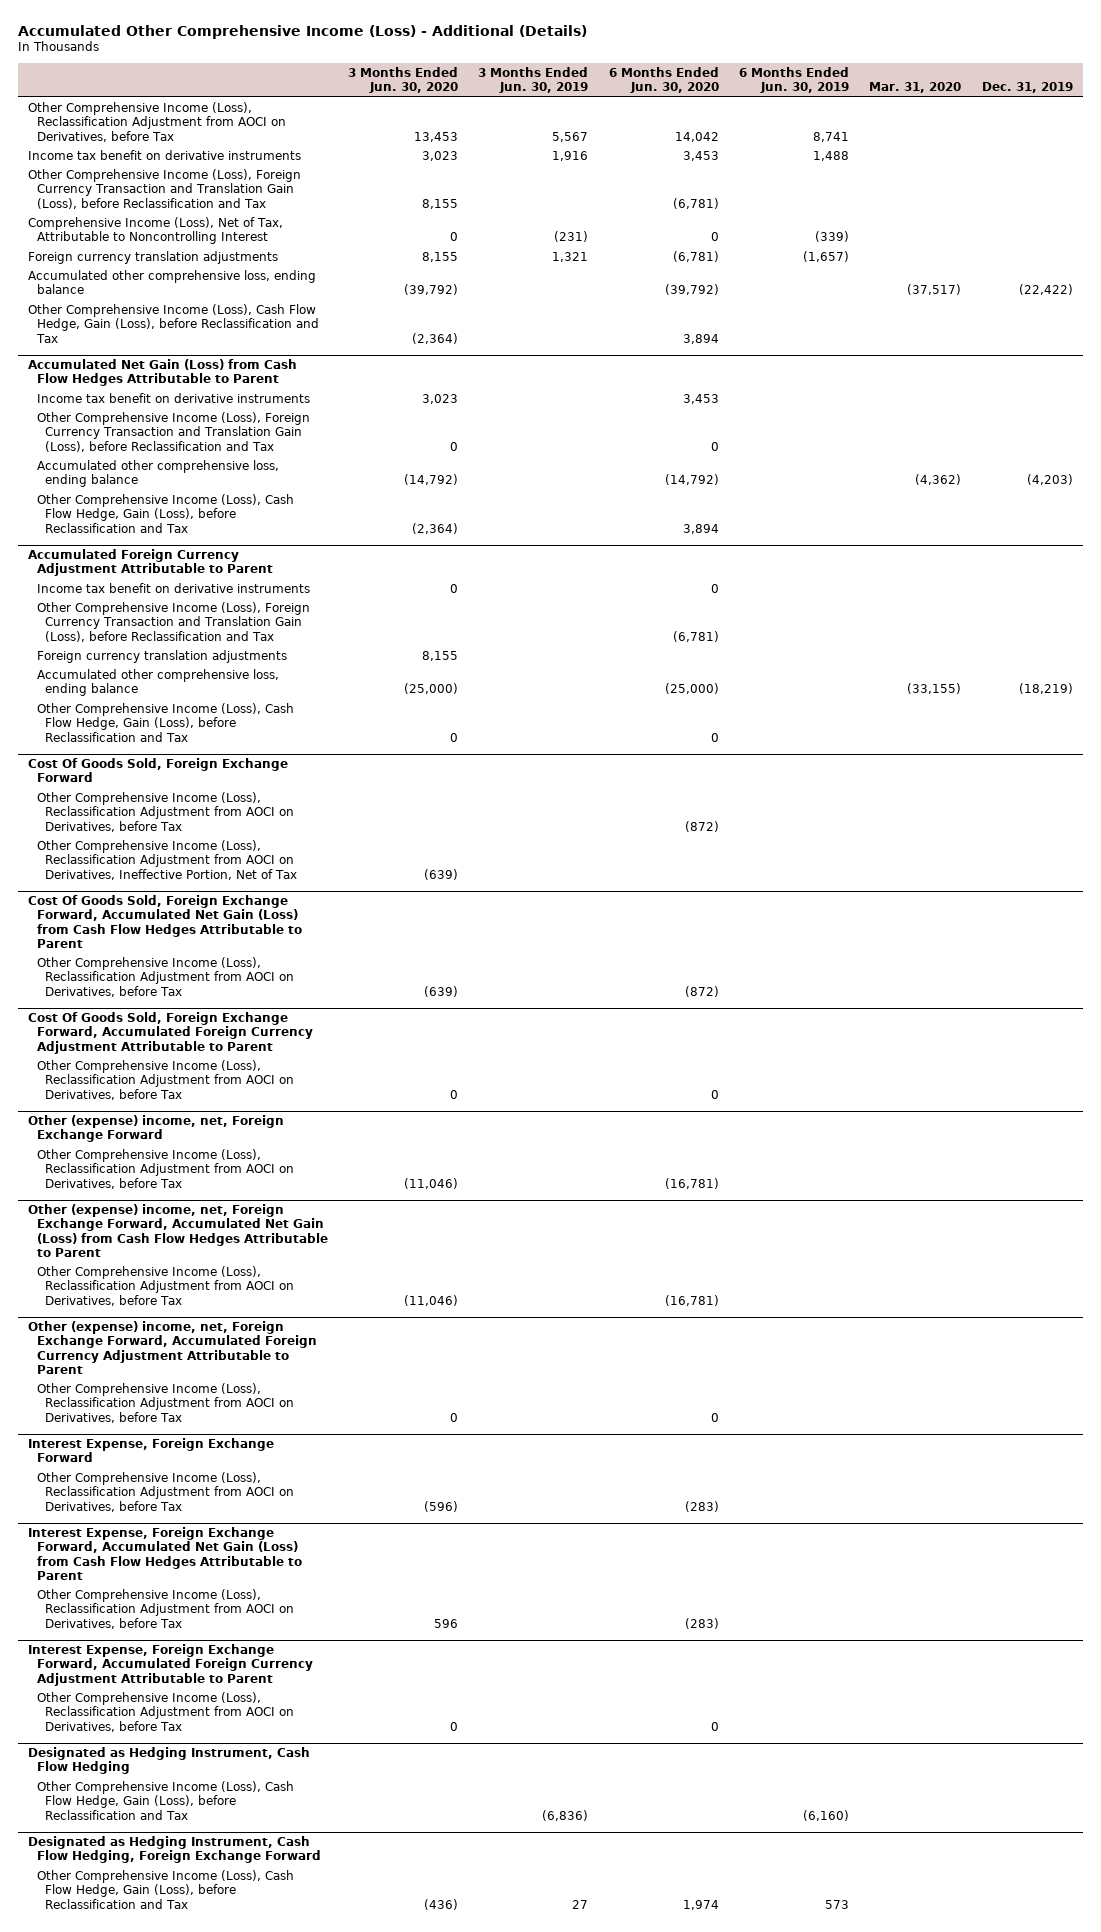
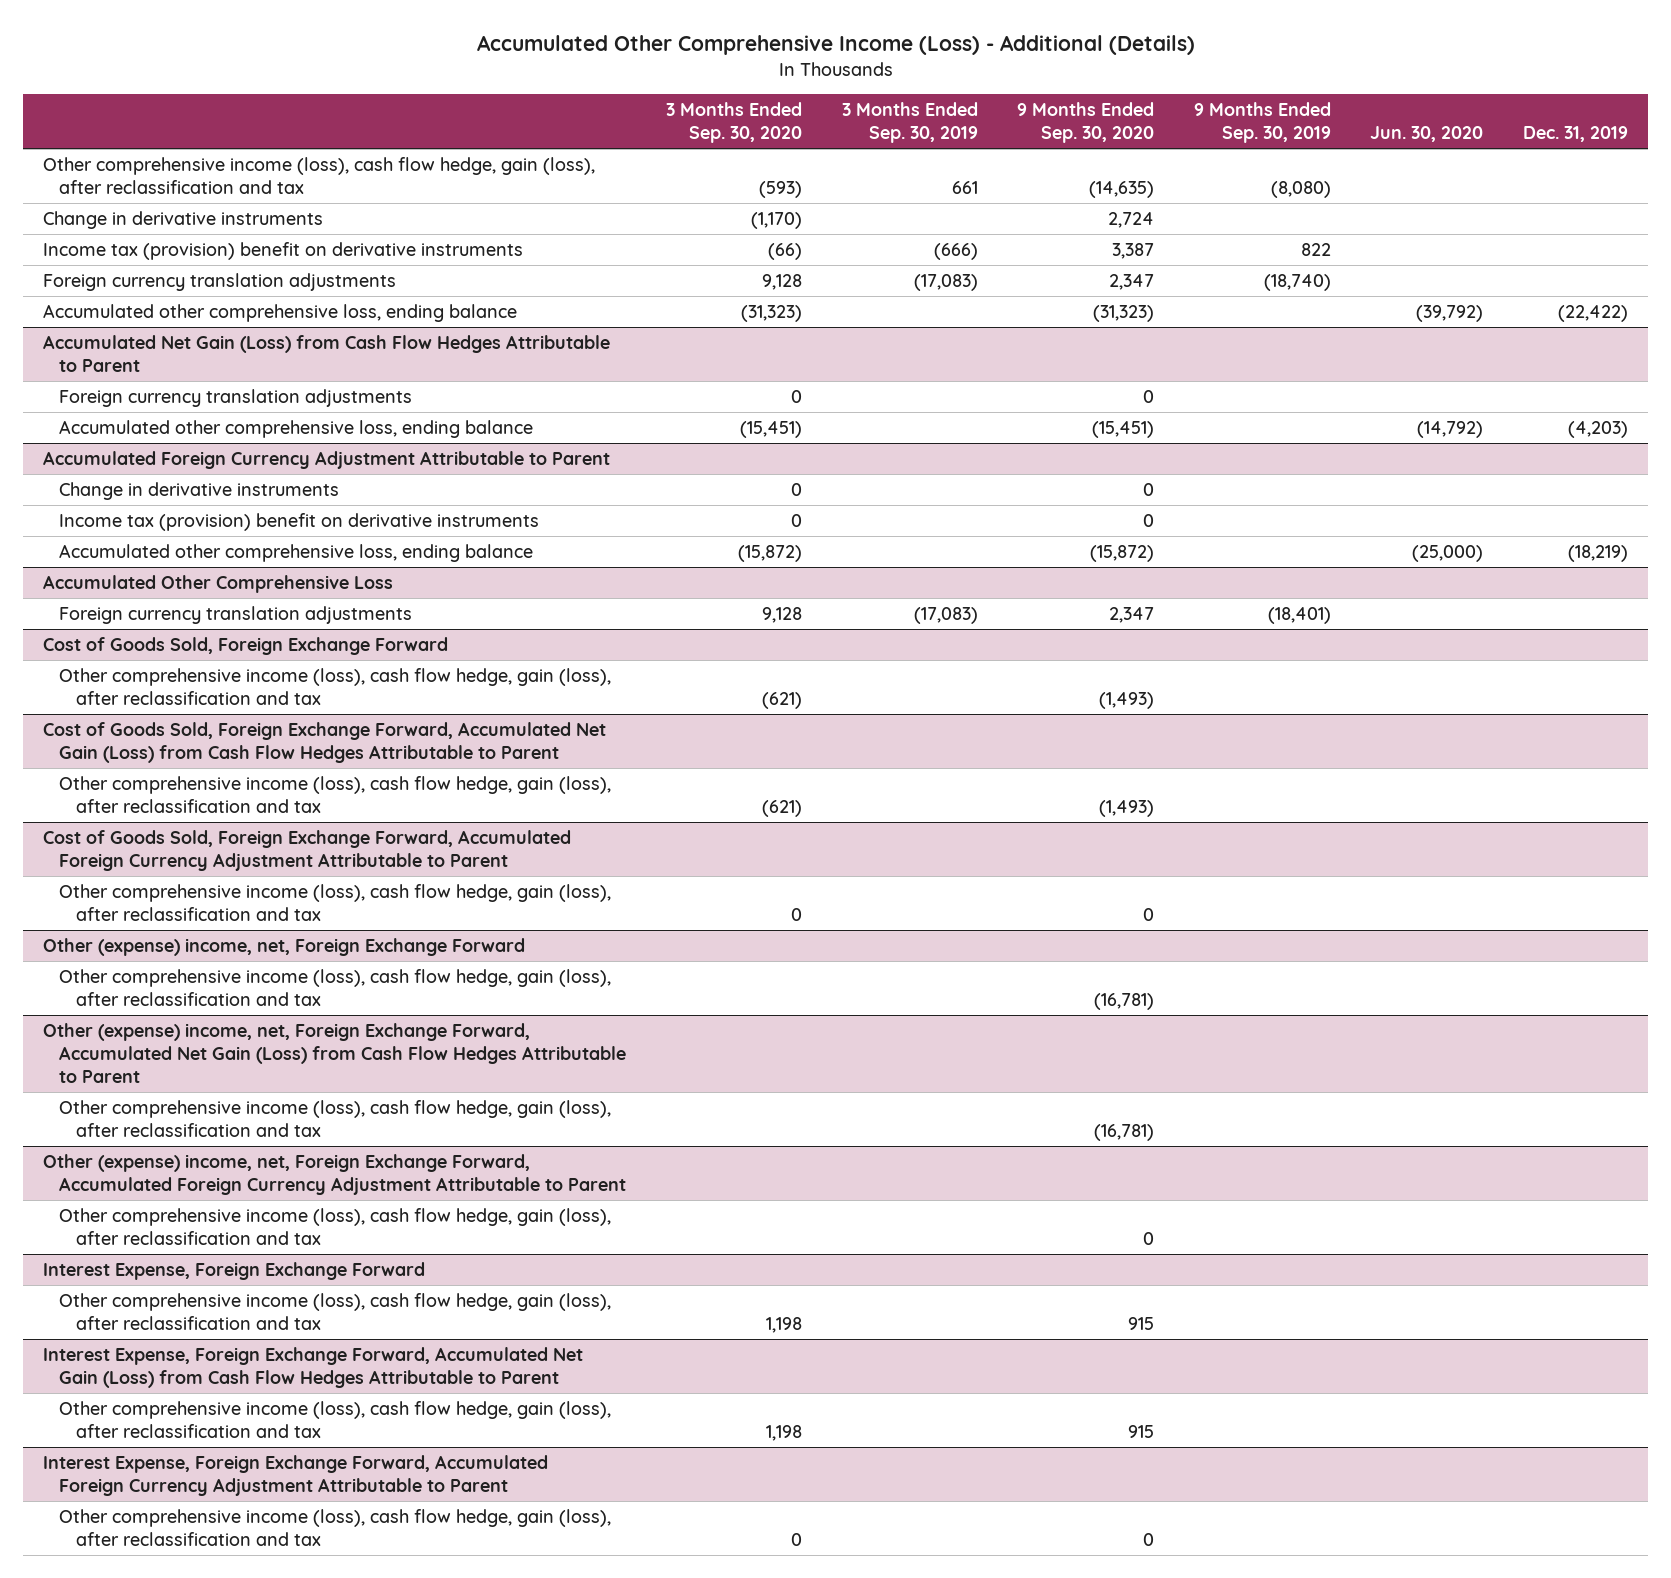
[347,66,458,94] 3 Months Ended Jun. 30, 2020 -> none
[478,66,589,94] 3 Months Ended Jun. 30, 2019 -> none
[608,66,719,94] 6 Months Ended Jun. 30, 2020 -> none
[738,66,849,94] 6 Months Ended Jun. 30, 2019 -> none
[869,82,962,94] Mar. 31, 2020 -> none
none -> [666,101,803,143] 3 Months Ended Sep. 30, 2020
none -> [841,101,978,143] 3 Months Ended Sep. 30, 2019
none -> [1017,101,1155,143] 9 Months Ended Sep. 30, 2020
none -> [1193,101,1331,143] 9 Months Ended Sep. 30, 2019
none -> [1370,125,1484,142] Jun. 30, 2020
[28,168,302,209] Other Comprehensive Income (Loss), Foreign Currency Transaction and Translation Gain (Loss), before Reclassification and Tax -> none
[28,216,284,245] Comprehensive Income (Loss), Net of Tax, Attributable to Noncontrolling Interest -> none
[28,101,286,142] Other Comprehensive Income (Loss), Reclassification Adjustment from AOCI on Derivatives, before Tax -> [43,157,596,195] Other comprehensive income (loss), cash flow hedge, gain (loss), after reclassification and tax
none -> [43,211,324,230] Change in derivative instruments
[28,149,302,160] Income tax benefit on derivative instruments -> [43,242,524,261] Income tax (provision) benefit on derivative instruments
[28,303,319,343] Other Comprehensive Income (Loss), Cash Flow Hedge, Gain (Loss), before Reclassification and Tax -> none
[36,392,310,403] Income tax benefit on derivative instruments -> none
[36,411,310,452] Other Comprehensive Income (Loss), Foreign Currency Transaction and Translation Gain (Loss), before Reclassification and Tax -> none
none -> [59,389,413,408] Foreign currency translation adjustments
[36,493,294,533] Other Comprehensive Income (Loss), Cash Flow Hedge, Gain (Loss), before Reclassification and Tax -> none
[36,601,310,642] Other Comprehensive Income (Loss), Foreign Currency Transaction and Translation Gain (Loss), before Reclassification and Tax -> none
[36,649,287,663] Foreign currency translation adjustments -> none
none -> [59,482,340,501] Change in derivative instruments
[36,582,310,593] Income tax benefit on derivative instruments -> [59,513,540,532] Income tax (provision) benefit on derivative instruments
[36,702,294,742] Other Comprehensive Income (Loss), Cash Flow Hedge, Gain (Loss), before Reclassification and Tax -> none
[36,839,298,880] Other Comprehensive Income (Loss), Reclassification Adjustment from AOCI on Derivatives, Ineffective Portion, Net of Tax -> none
none -> [43,575,394,594] Accumulated Other Comprehensive Loss
none -> [59,606,413,625] Foreign currency translation adjustments
[28,758,289,783] Cost Of Goods Sold, Foreign Exchange Forward -> [43,637,449,656] Cost of Goods Sold, Foreign Exchange Forward
[36,791,295,832] Other Comprehensive Income (Loss), Reclassification Adjustment from AOCI on Derivatives, before Tax -> [59,668,612,706] Other comprehensive income (loss), cash flow hedge, gain (loss), after reclassification and tax
[28,895,302,949] Cost Of Goods Sold, Foreign Exchange Forward, Accumulated Net Gain (Loss) from Cash Flow Hedges Attributable to Parent -> [43,722,607,764] Cost of Goods Sold, Foreign Exchange Forward, Accumulated Net Gain (Loss) from Cash Flow Hedges Attributable to Parent
[36,956,295,997] Other Comprehensive Income (Loss), Reclassification Adjustment from AOCI on Derivatives, before Tax -> [59,776,612,814] Other comprehensive income (loss), cash flow hedge, gain (loss), after reclassification and tax
[28,1012,313,1054] Cost Of Goods Sold, Foreign Exchange Forward, Accumulated Foreign Currency Adjustment Attributable to Parent -> [43,830,572,872] Cost of Goods Sold, Foreign Exchange Forward, Accumulated Foreign Currency Adjustment Attributable to Parent
[36,1059,295,1100] Other Comprehensive Income (Loss), Reclassification Adjustment from AOCI on Derivatives, before Tax -> [59,884,612,922] Other comprehensive income (loss), cash flow hedge, gain (loss), after reclassification and tax
[36,1148,295,1189] Other Comprehensive Income (Loss), Reclassification Adjustment from AOCI on Derivatives, before Tax -> [59,969,612,1007] Other comprehensive income (loss), cash flow hedge, gain (loss), after reclassification and tax
[36,1265,295,1306] Other Comprehensive Income (Loss), Reclassification Adjustment from AOCI on Derivatives, before Tax -> [59,1100,612,1138] Other comprehensive income (loss), cash flow hedge, gain (loss), after reclassification and tax
[36,1382,295,1423] Other Comprehensive Income (Loss), Reclassification Adjustment from AOCI on Derivatives, before Tax -> [59,1208,612,1246] Other comprehensive income (loss), cash flow hedge, gain (loss), after reclassification and tax
[36,1471,295,1512] Other Comprehensive Income (Loss), Reclassification Adjustment from AOCI on Derivatives, before Tax -> [59,1293,612,1331] Other comprehensive income (loss), cash flow hedge, gain (loss), after reclassification and tax
[36,1588,295,1629] Other Comprehensive Income (Loss), Reclassification Adjustment from AOCI on Derivatives, before Tax -> [59,1401,612,1439] Other comprehensive income (loss), cash flow hedge, gain (loss), after reclassification and tax
[28,1747,311,1775] Designated as Hedging Instrument, Cash Flow Hedging -> none
[36,1780,294,1820] Other Comprehensive Income (Loss), Cash Flow Hedge, Gain (Loss), before Reclassification and Tax -> none
[28,1836,321,1864] Designated as Hedging Instrument, Cash Flow Hedging, Foreign Exchange Forward -> none
[36,1869,294,1909] Other Comprehensive Income (Loss), Cash Flow Hedge, Gain (Loss), before Reclassification and Tax -> none
[36,1691,295,1732] Other Comprehensive Income (Loss), Reclassification Adjustment from AOCI on Derivatives, before Tax -> [59,1509,612,1547] Other comprehensive income (loss), cash flow hedge, gain (loss), after reclassification and tax

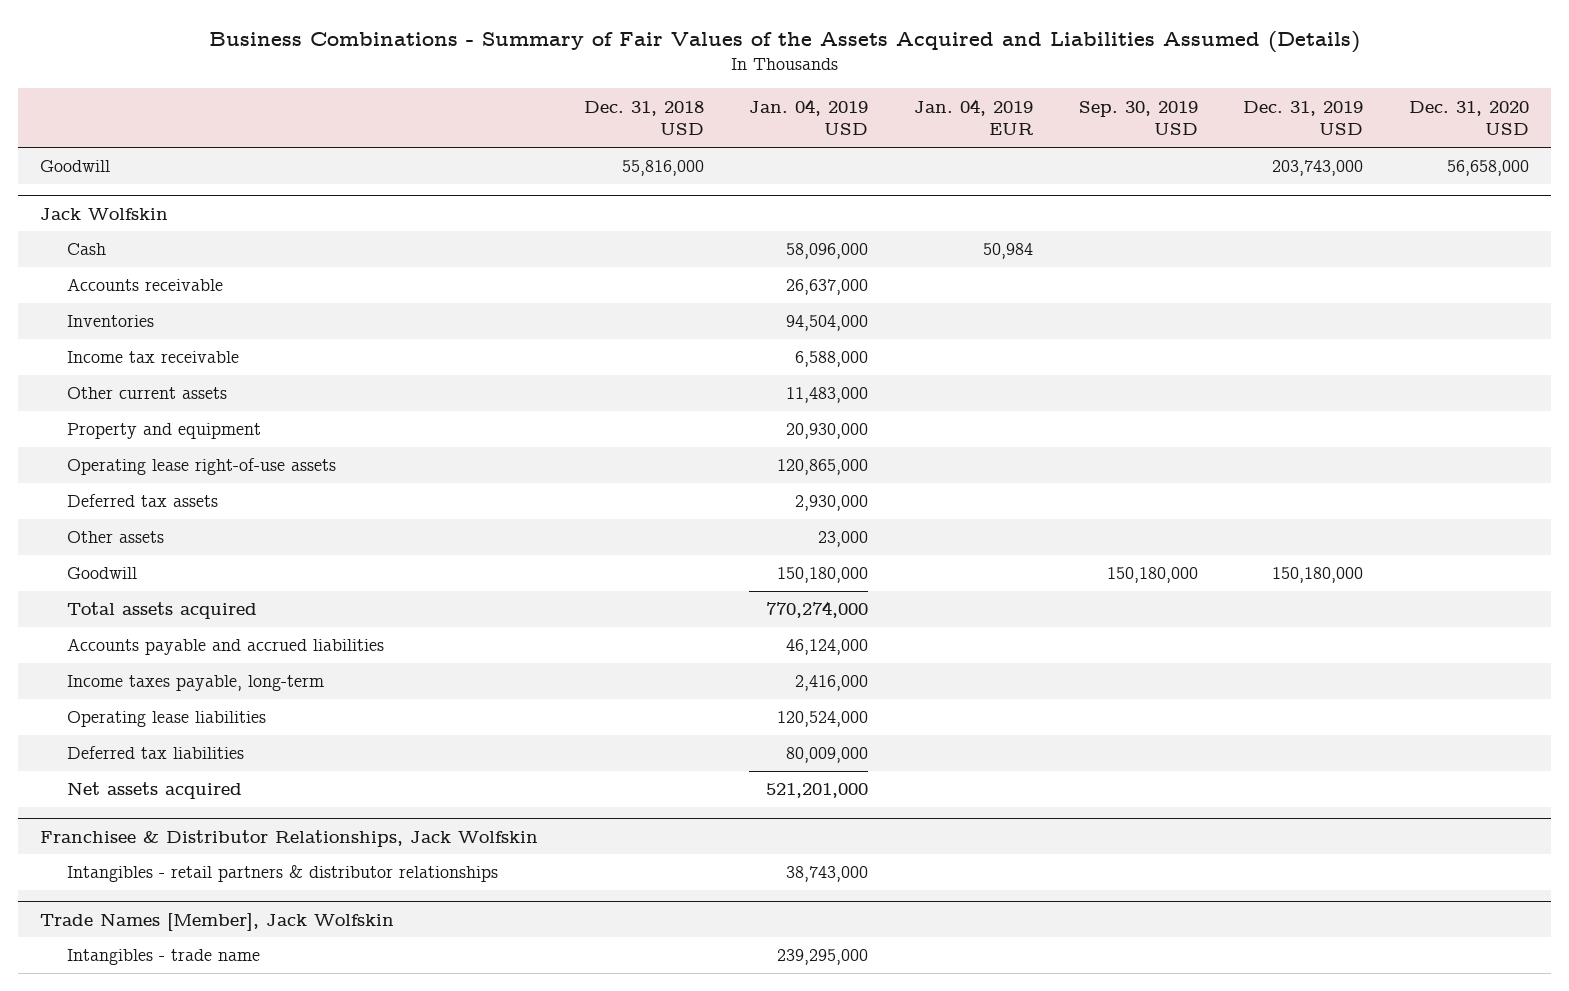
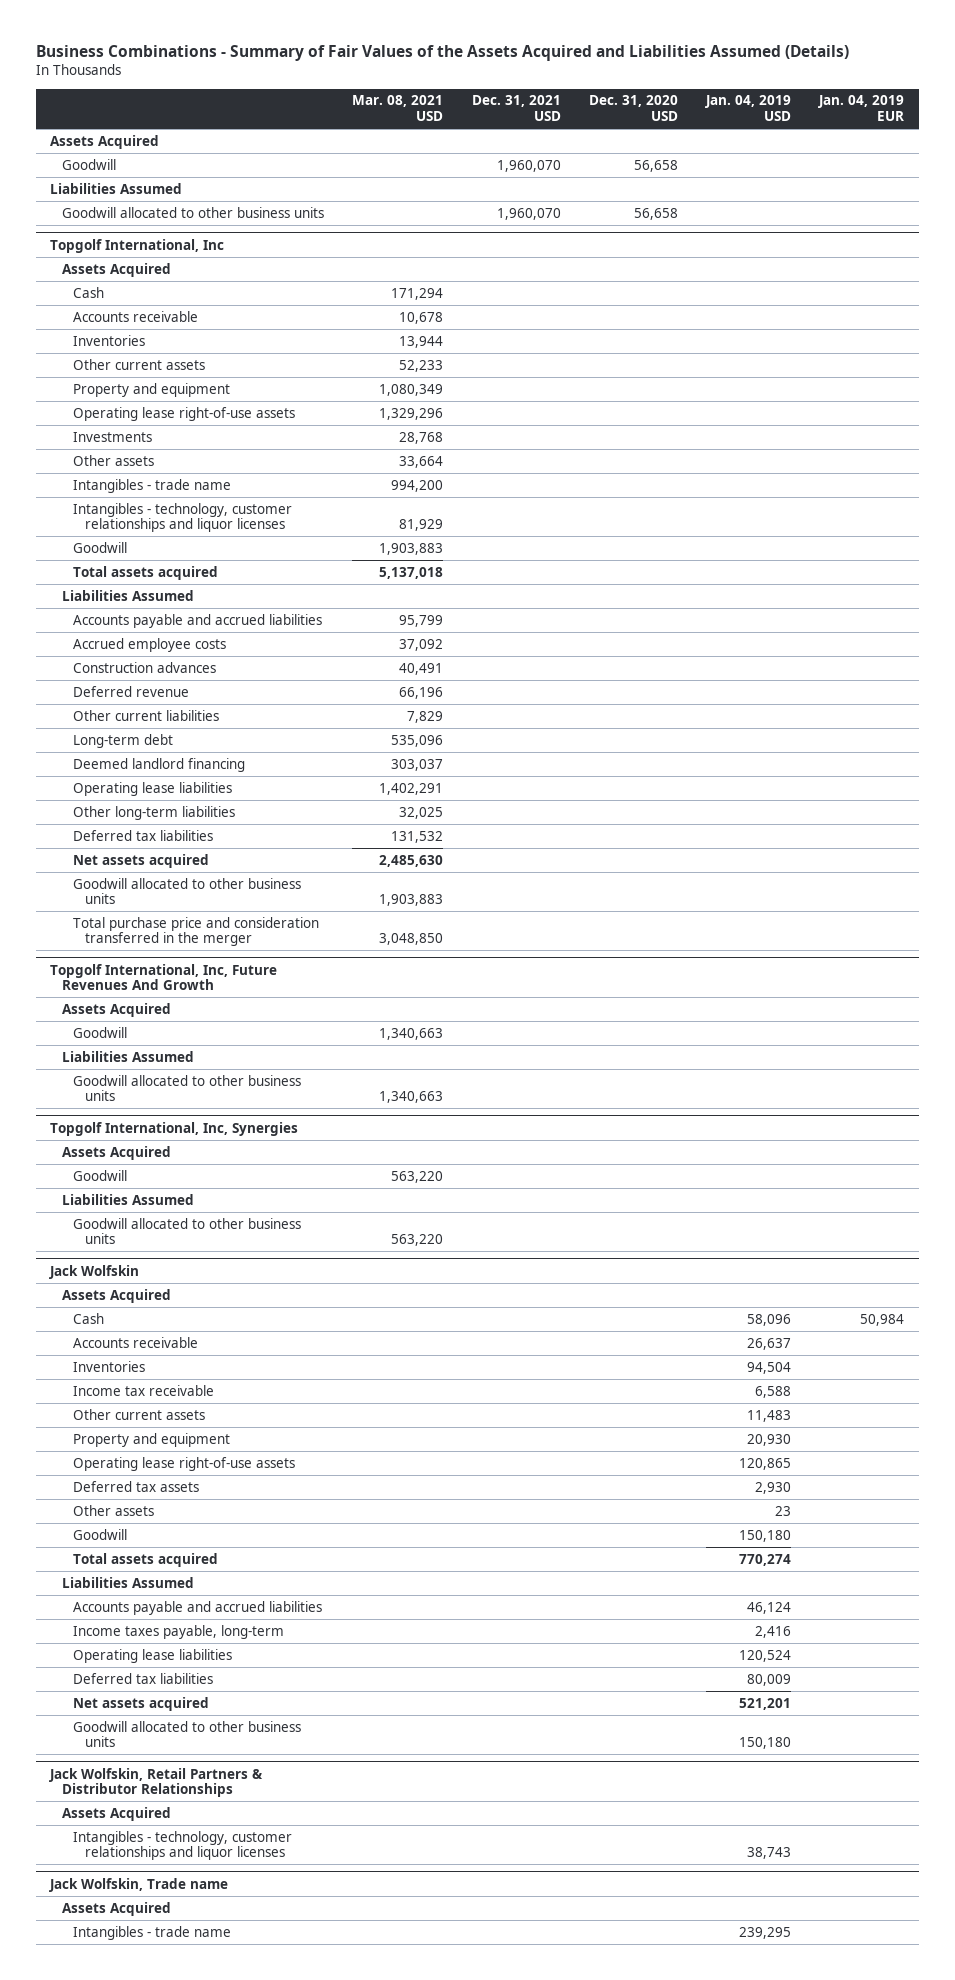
[583,100,704,136] Dec. 31, 2018 USD -> none
[1078,100,1198,136] Sep. 30, 2019 USD -> none
[1243,100,1364,136] Dec. 31, 2019 USD -> none
none -> [352,95,444,121] Mar. 08, 2021 USD
none -> [471,95,561,121] Dec. 31, 2021 USD
none -> [50,134,160,149] Assets Acquired
[1446,160,1529,177] 56,658,000 -> [633,159,678,172] 56,658
none -> [50,182,183,194] Liabilities Assumed
none -> [61,206,324,218] Goodwill allocated to other business units
none -> [50,238,225,253] Topgolf International, Inc
none -> [61,262,171,277] Assets Acquired
none -> [73,286,105,298] Cash
none -> [73,310,199,322] Accounts receivable
none -> [73,334,146,346] Inventories
none -> [73,358,206,370] Other current assets
none -> [73,382,231,397] Property and equipment
none -> [73,406,296,421] Operating lease right-of-use assets
none -> [73,431,153,442] Investments
none -> [73,454,155,466] Other assets
none -> [73,478,232,493] Intangibles - trade name
none -> [73,502,293,533] Intangibles - technology, customer relationships and liquor licenses
none -> [73,541,128,553] Goodwill
none -> [73,565,219,580] Total assets acquired
none -> [61,589,194,601] Liabilities Assumed
none -> [73,613,323,628] Accounts payable and accrued liabilities
none -> [73,637,227,652] Accrued employee costs
none -> [73,661,217,673] Construction advances
none -> [73,685,190,697] Deferred revenue
none -> [73,709,220,721] Other current liabilities
none -> [73,733,174,748] Long-term debt
none -> [73,757,246,772] Deemed landlord financing
none -> [73,781,233,796] Operating lease liabilities
none -> [73,805,236,820] Other long-term liabilities
none -> [73,829,214,841] Deferred tax liabilities
none -> [73,853,210,868] Net assets acquired
none -> [73,877,302,905] Goodwill allocated to other business units
none -> [73,916,320,947] Total purchase price and consideration transferred in the merger
none -> [50,963,278,991] Topgolf International, Inc, Future Revenues And Growth
none -> [61,1002,171,1017] Assets Acquired
none -> [73,1026,128,1038] Goodwill
none -> [61,1050,194,1062] Liabilities Assumed
none -> [73,1074,302,1102] Goodwill allocated to other business units
none -> [50,1121,299,1136] Topgolf International, Inc, Synergies
none -> [61,1145,171,1160] Assets Acquired
none -> [73,1169,128,1181] Goodwill
none -> [61,1193,194,1205] Liabilities Assumed
none -> [73,1217,302,1245] Goodwill allocated to other business units
none -> [61,1288,171,1303] Assets Acquired
[786,243,869,260] 58,096,000 -> [747,1313,792,1326] 58,096
[786,279,869,296] 26,637,000 -> [747,1337,792,1350] 26,637
[786,315,869,332] 94,504,000 -> [747,1361,792,1374] 94,504
[795,351,869,368] 6,588,000 -> [755,1385,792,1398] 6,588
[786,387,869,404] 11,483,000 -> [747,1409,792,1422] 11,483
[786,423,869,440] 20,930,000 -> [747,1433,792,1446] 20,930
[777,459,869,476] 120,865,000 -> [739,1457,792,1470] 120,865
[795,495,869,512] 2,930,000 -> [755,1481,792,1494] 2,930
[818,531,869,548] 23,000 -> [775,1505,792,1516] 23
[777,567,869,584] 150,180,000 -> [739,1529,792,1542] 150,180
[766,601,869,619] 770,274,000 -> [739,1553,792,1566] 770,274
none -> [61,1576,194,1588] Liabilities Assumed
[786,639,869,656] 46,124,000 -> [747,1601,792,1614] 46,124
[795,675,869,692] 2,416,000 -> [755,1625,792,1638] 2,416
[777,711,869,728] 120,524,000 -> [739,1649,792,1662] 120,524
[786,747,869,764] 80,009,000 -> [747,1673,792,1686] 80,009
[766,783,869,799] 521,201,000 -> [739,1697,792,1710] 521,201
none -> [73,1720,302,1748] Goodwill allocated to other business units
[40,829,539,847] Franchisee & Distributor Relationships, Jack Wolfskin -> [49,1767,264,1798] Jack Wolfskin, Retail Partners & Distributor Relationships
none -> [61,1806,171,1821] Assets Acquired
[67,865,499,883] Intangibles - retail partners & distributor relationships -> [73,1830,293,1861] Intangibles - technology, customer relationships and liquor licenses
[786,866,869,883] 38,743,000 -> [747,1847,792,1860] 38,743
[40,912,395,931] Trade Names [Member], Jack Wolfskin -> [49,1877,229,1892] Jack Wolfskin, Trade name
none -> [61,1901,171,1916] Assets Acquired
[777,949,869,966] 239,295,000 -> [739,1926,792,1939] 239,295

